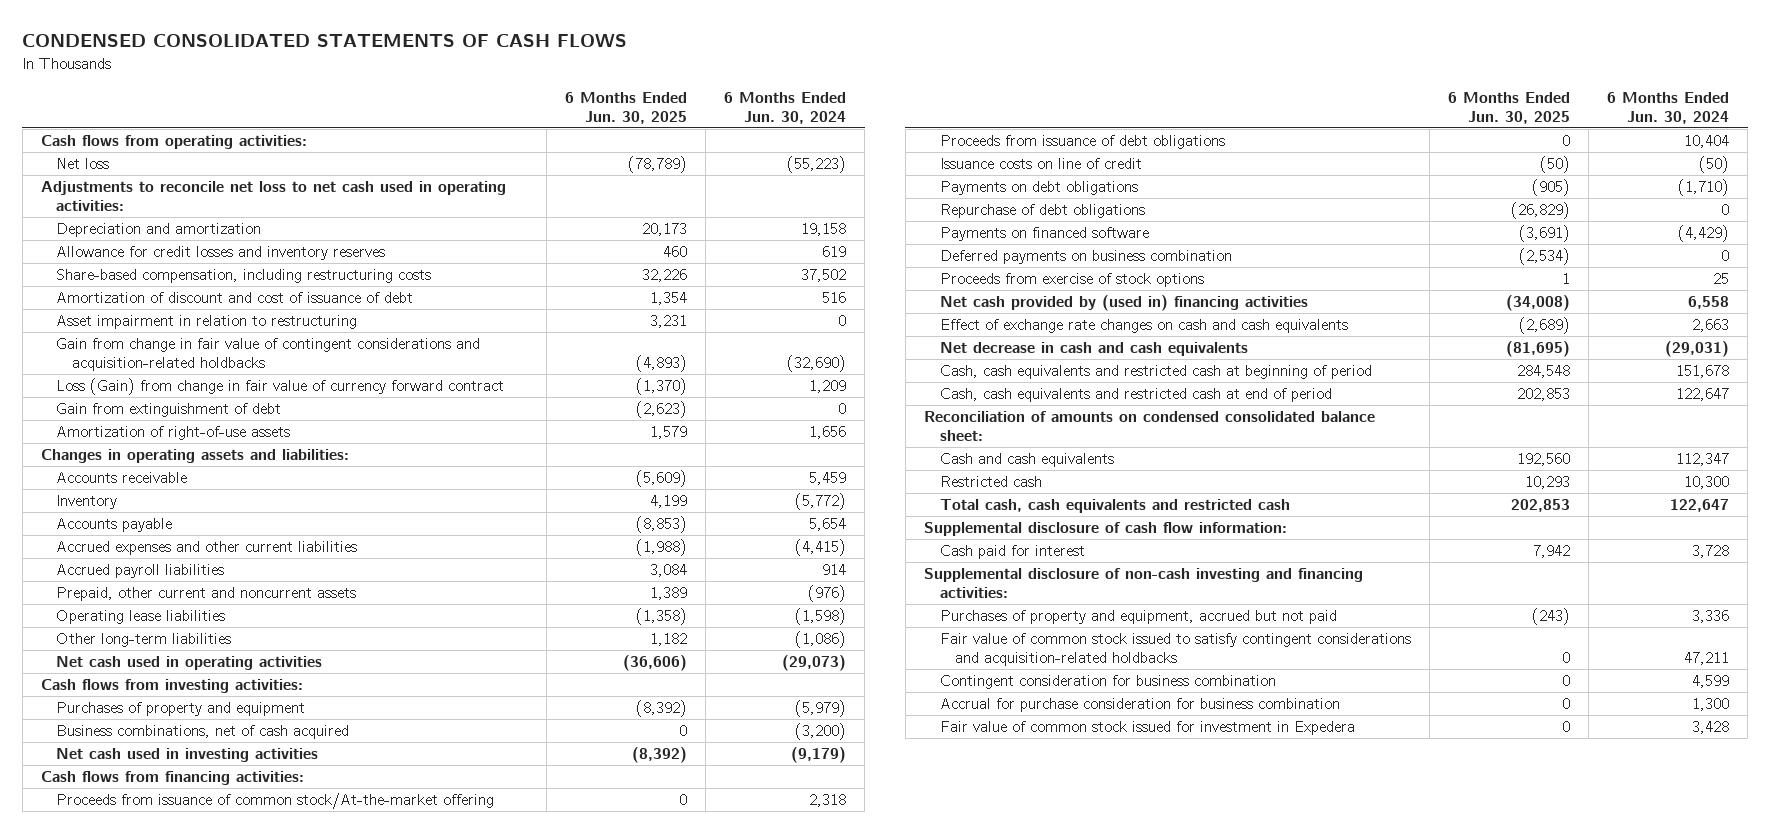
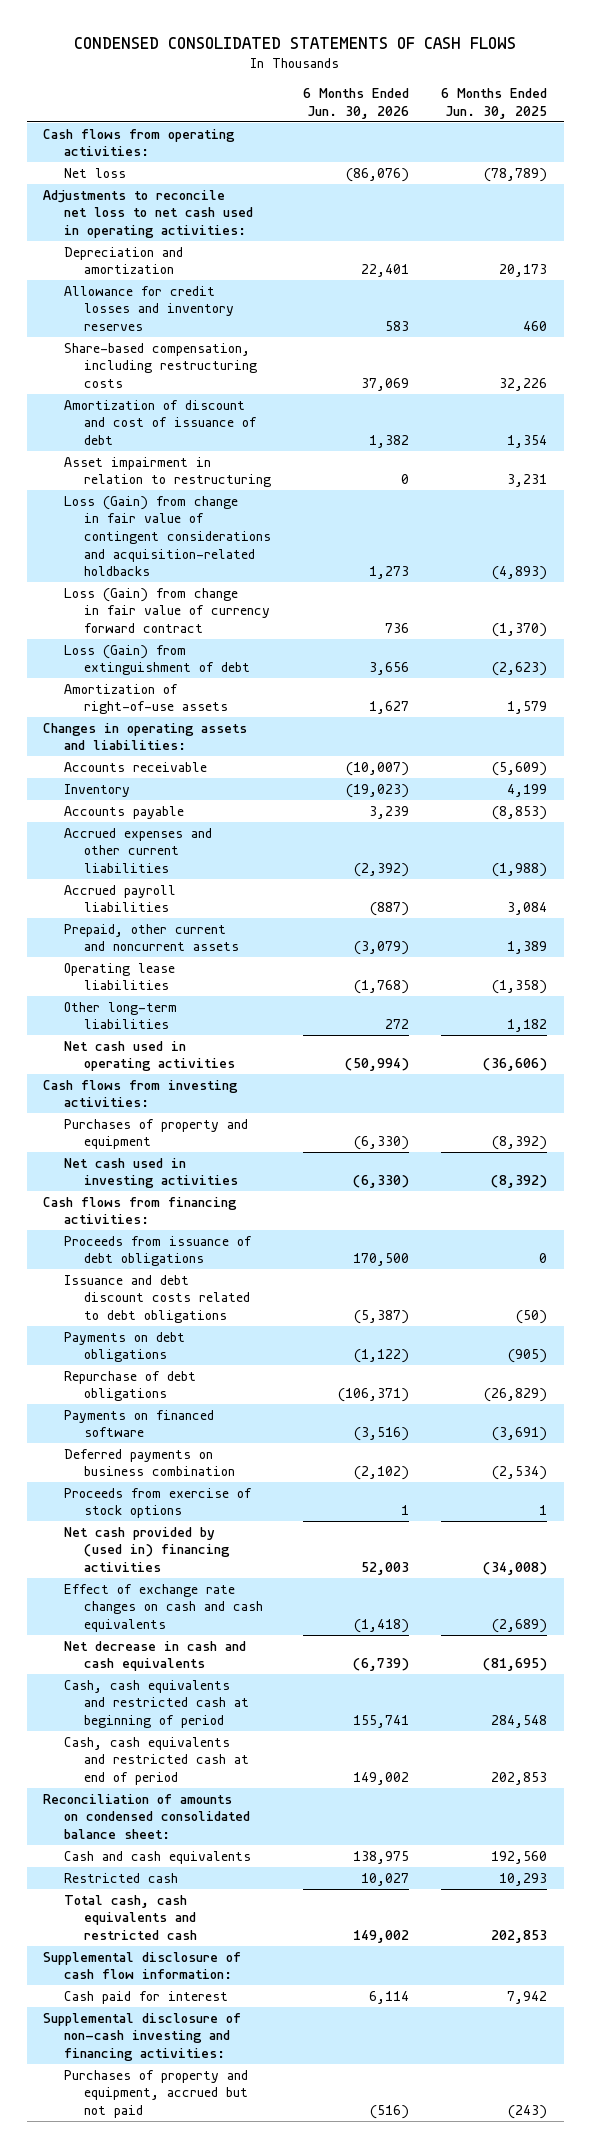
[724,91,847,124] 6 Months Ended Jun. 30, 2024 -> none
none -> [303,88,410,119] 6 Months Ended Jun. 30, 2026
[56,338,481,372] Gain from change in fair value of contingent considerations and acquisition-related holdbacks -> [63,495,272,577] Loss (Gain) from change in fair value of contingent considerations and acquisition-related holdbacks
[56,403,282,418] Gain from extinguishment of debt -> [63,644,251,676] Loss (Gain) from extinguishment of debt
[56,725,350,740] Business combinations, net of cash acquired -> none
[56,793,495,810] Proceeds from issuance of common stock/At-the-market offering -> none
[939,158,1142,170] Issuance costs on line of credit -> none
none -> [63,1274,251,1323] Issuance and debt discount costs related to debt obligations
[939,633,1411,667] Fair value of common stock issued to satisfy contingent considerations and acquisition-related holdbacks -> none
[939,675,1276,690] Contingent consideration for business combination -> none
[939,698,1340,713] Accrual for purchase consideration for business combination -> none
[939,721,1355,736] Fair value of common stock issued for investment in Expedera -> none

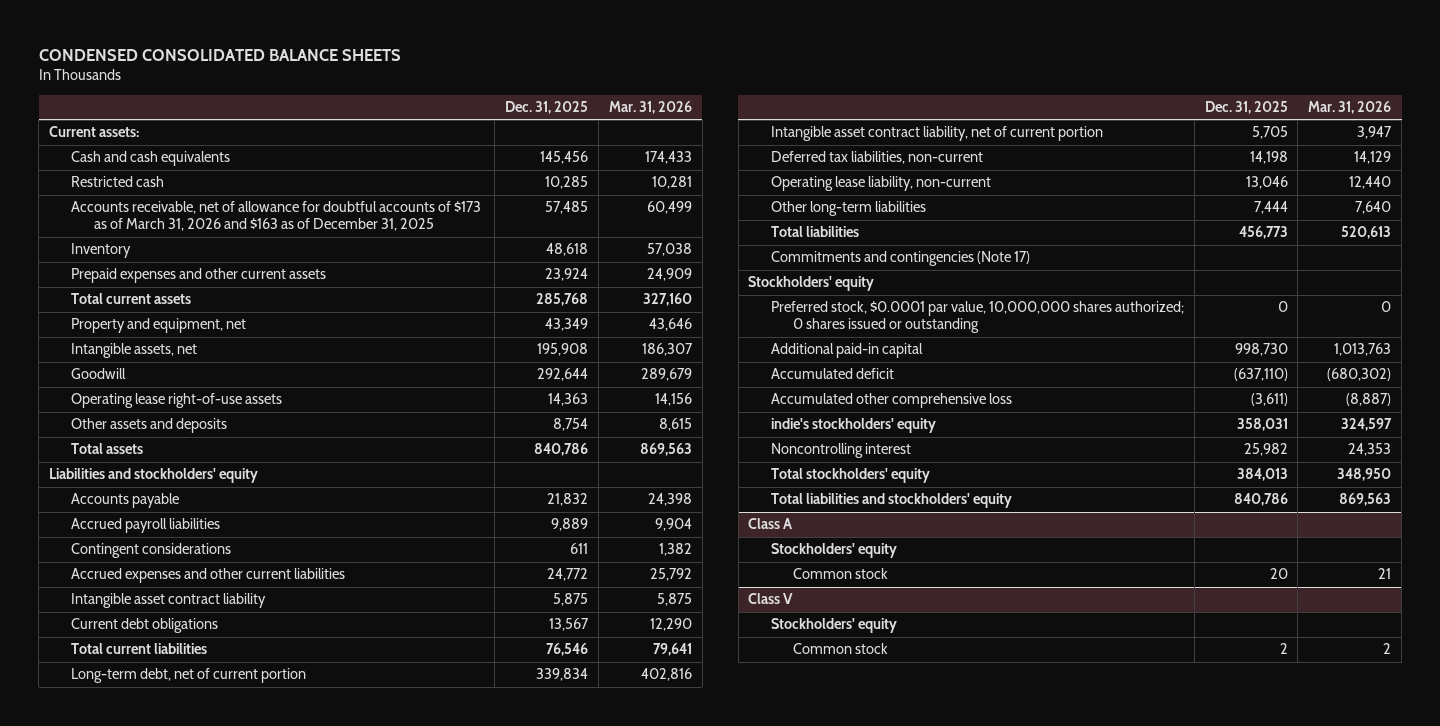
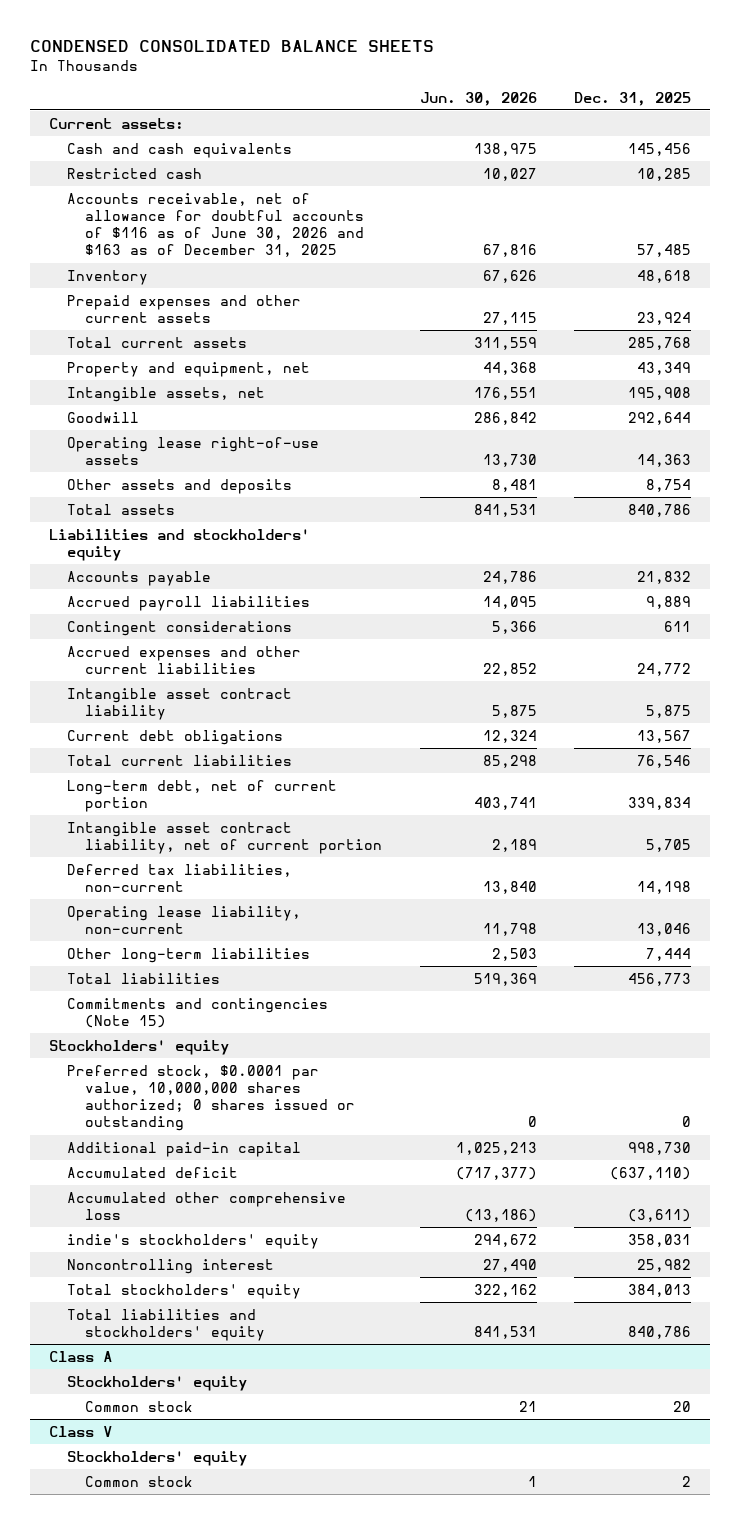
[608,100,692,114] Mar. 31, 2026 -> none
none -> [419,91,537,106] Jun. 30, 2026
[71,201,482,232] Accounts receivable, net of allowance for doubtful accounts of $173 as of March 31, 2026 and $163 as of December 31, 2025 -> [67,192,365,258] Accounts receivable, net of allowance for doubtful accounts of $116 as of June 30, 2026 and $163 as of December 31, 2025
[770,251,1030,267] Commitments and contingencies (Note 17) -> [67,997,329,1029] Commitments and contingencies (Note 15)

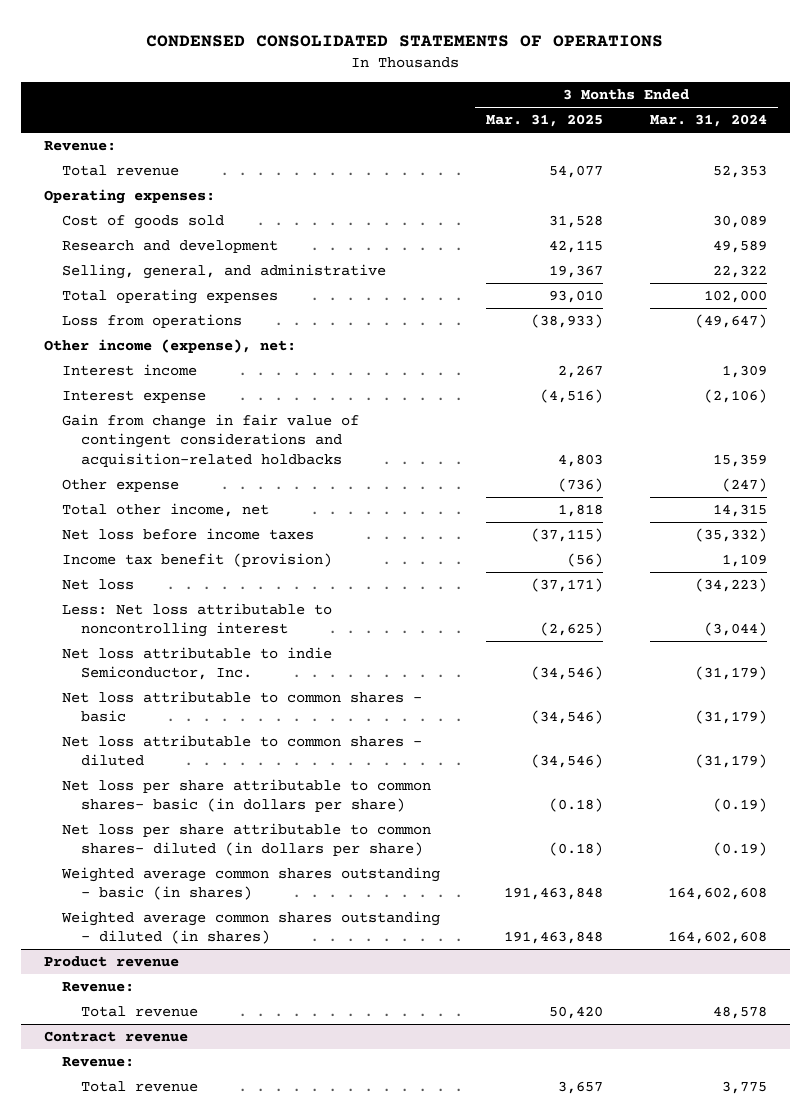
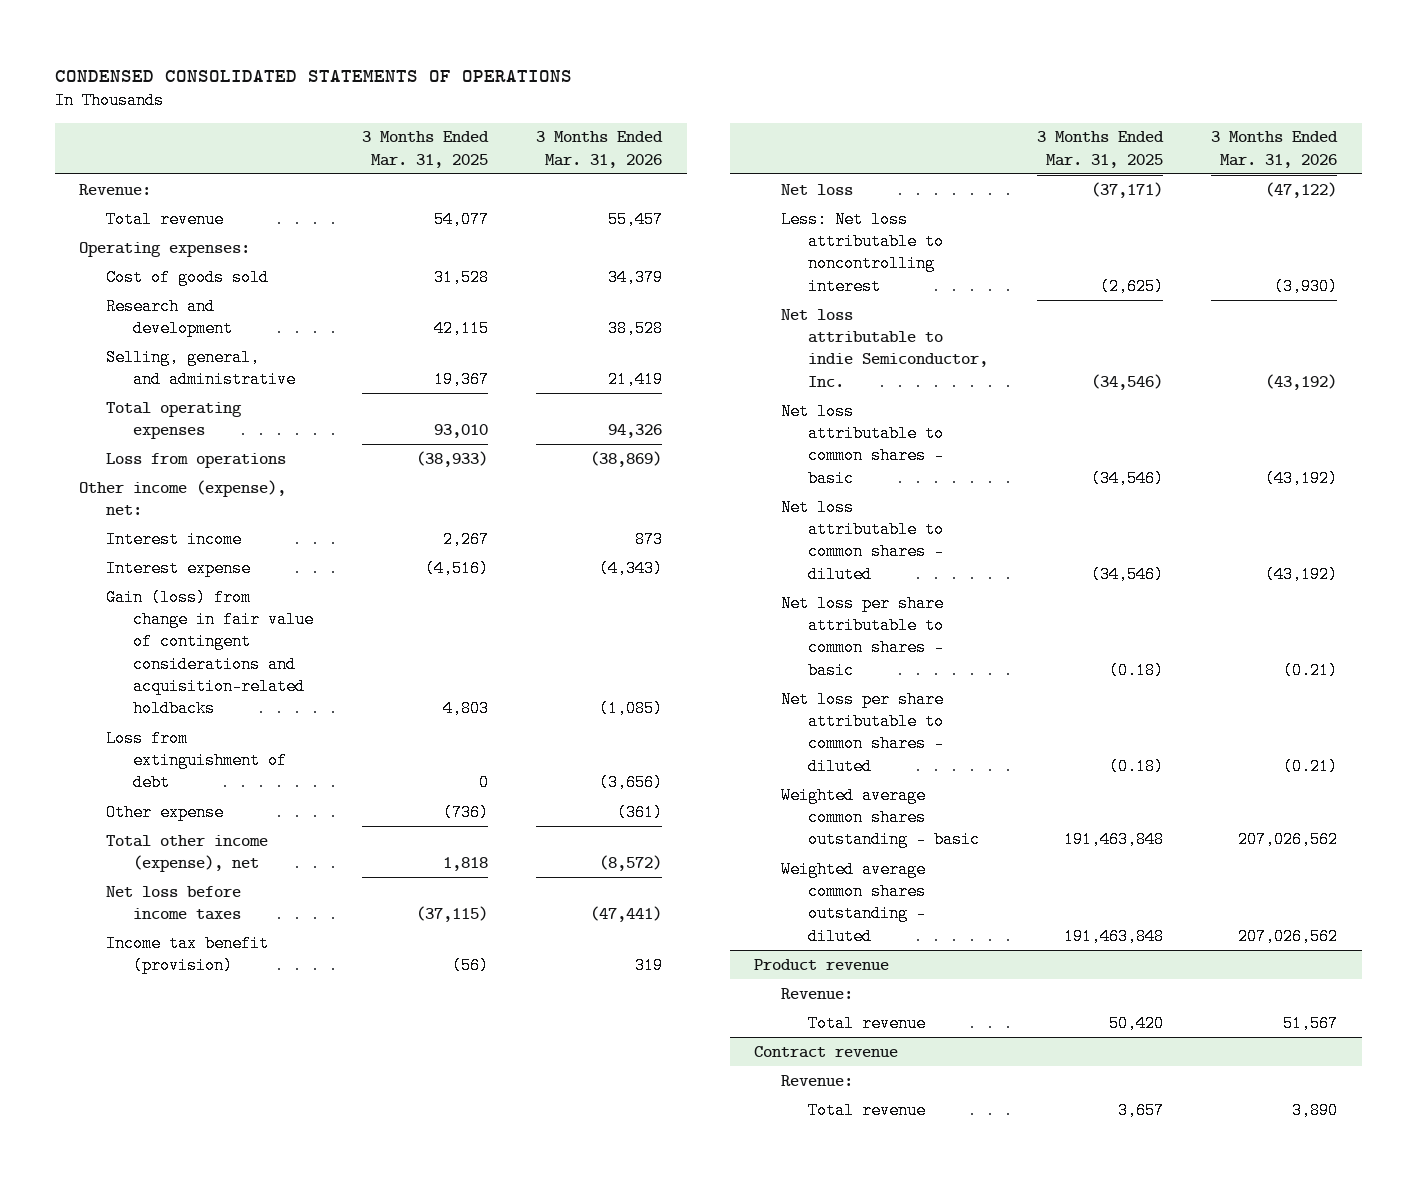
[649,114,767,128] Mar. 31, 2024 -> none
none -> [536,131,664,168] 3 Months Ended Mar. 31, 2026
[62,414,360,467] Gain from change in fair value of contingent considerations and acquisition-related holdbacks -> [106,588,314,718] Gain (loss) from change in fair value of contingent considerations and acquisition-related holdbacks
none -> [106,729,287,792] Loss from extinguishment of debt
[62,503,270,518] Total other income, net -> [106,834,269,873] Total other income (expense), net
[62,779,432,813] Net loss per share attributable to common shares- basic (in dollars per share) -> [781,594,945,679] Net loss per share attributable to common shares - basic
[62,823,432,857] Net loss per share attributable to common shares- diluted (in dollars per share) -> [781,690,945,775] Net loss per share attributable to common shares - diluted
[61,867,441,901] Weighted average common shares outstanding - basic (in shares) -> [781,786,981,849] Weighted average common shares outstanding - basic
[61,911,441,945] Weighted average common shares outstanding - diluted (in shares) -> [781,860,927,945] Weighted average common shares outstanding - diluted

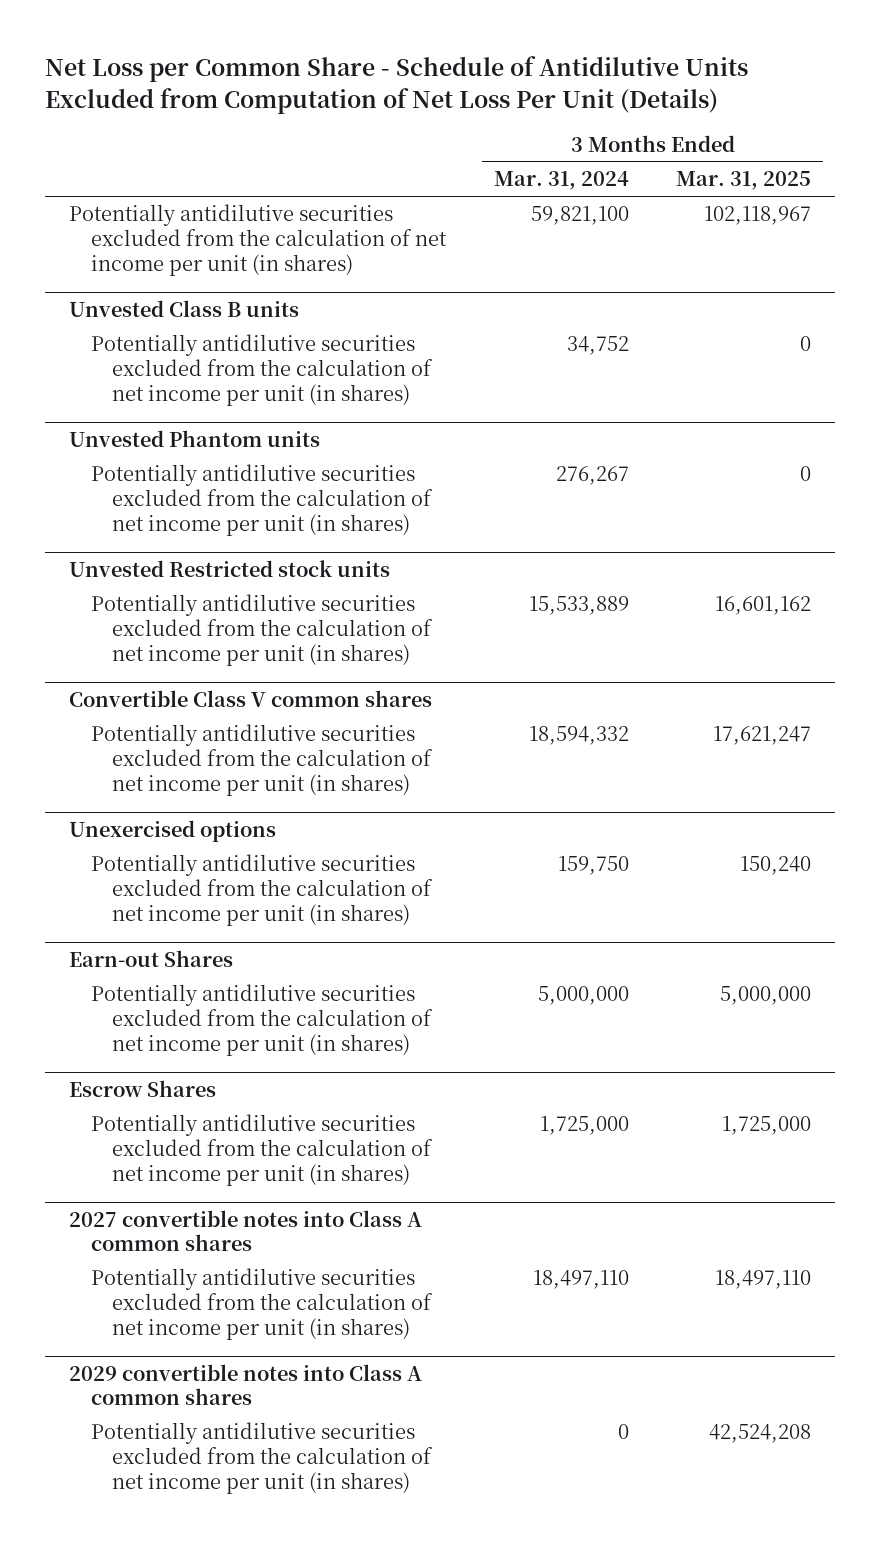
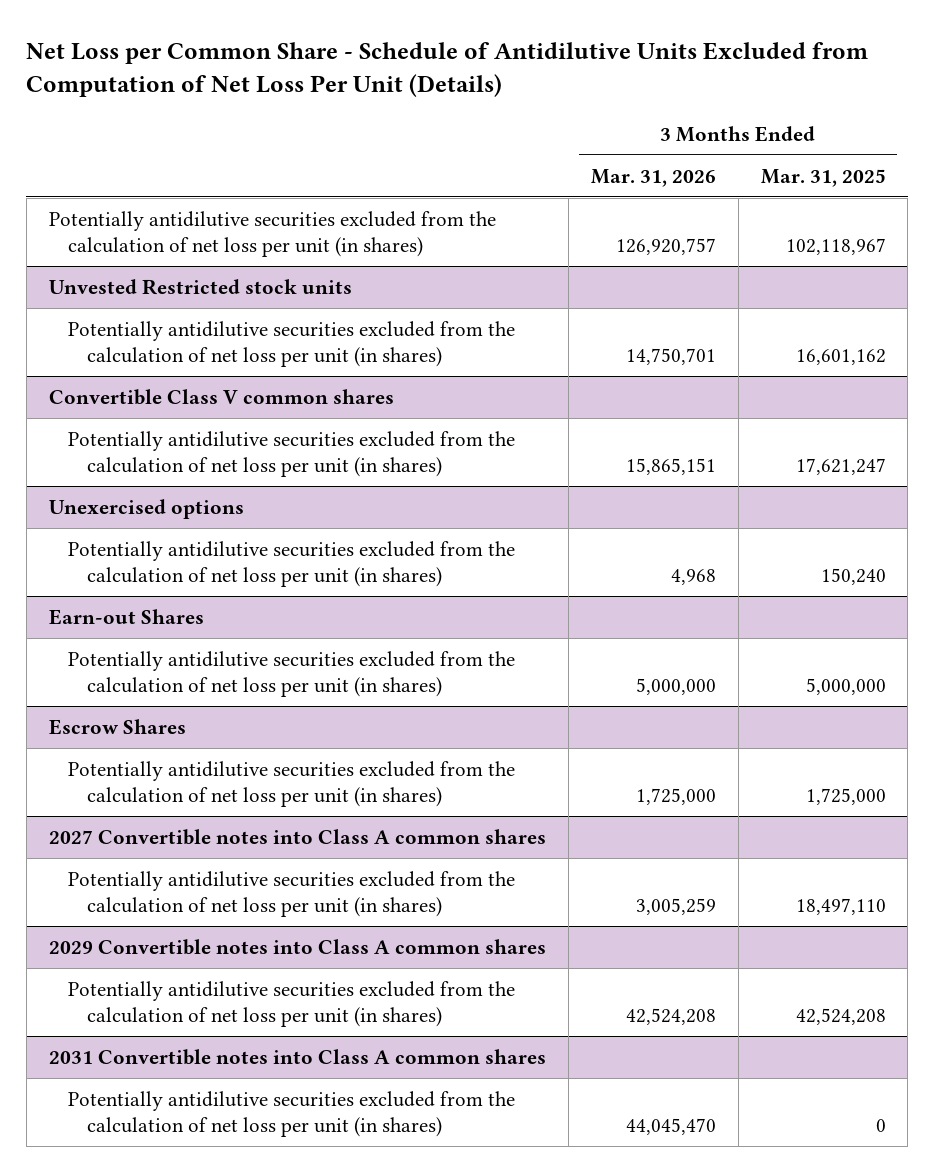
[493,171,629,191] Mar. 31, 2024 -> none
none -> [590,168,716,187] Mar. 31, 2026
[68,299,299,317] Unvested Class B units -> none
[90,334,434,406] Potentially antidilutive securities excluded from the calculation of net income per unit (in shares) -> none
[68,429,320,447] Unvested Phantom units -> none
[90,464,434,536] Potentially antidilutive securities excluded from the calculation of net income per unit (in shares) -> none
[68,204,447,276] Potentially antidilutive securities excluded from the calculation of net income per unit (in shares) -> [48,210,496,258] Potentially antidilutive securities excluded from the calculation of net loss per unit (in shares)
[90,594,434,666] Potentially antidilutive securities excluded from the calculation of net income per unit (in shares) -> [67,320,515,368] Potentially antidilutive securities excluded from the calculation of net loss per unit (in shares)
[90,724,434,796] Potentially antidilutive securities excluded from the calculation of net income per unit (in shares) -> [67,430,515,478] Potentially antidilutive securities excluded from the calculation of net loss per unit (in shares)
[90,854,434,926] Potentially antidilutive securities excluded from the calculation of net income per unit (in shares) -> [67,540,515,588] Potentially antidilutive securities excluded from the calculation of net loss per unit (in shares)
[90,984,434,1056] Potentially antidilutive securities excluded from the calculation of net income per unit (in shares) -> [67,650,515,698] Potentially antidilutive securities excluded from the calculation of net loss per unit (in shares)
[90,1114,434,1186] Potentially antidilutive securities excluded from the calculation of net income per unit (in shares) -> [67,760,515,808] Potentially antidilutive securities excluded from the calculation of net loss per unit (in shares)
[68,1209,422,1252] 2027 convertible notes into Class A common shares -> [48,828,546,845] 2027 Convertible notes into Class A common shares
[90,1268,434,1340] Potentially antidilutive securities excluded from the calculation of net income per unit (in shares) -> [67,870,515,918] Potentially antidilutive securities excluded from the calculation of net loss per unit (in shares)
[68,1363,422,1406] 2029 convertible notes into Class A common shares -> [48,938,546,955] 2029 Convertible notes into Class A common shares
[90,1422,434,1494] Potentially antidilutive securities excluded from the calculation of net income per unit (in shares) -> [67,980,515,1028] Potentially antidilutive securities excluded from the calculation of net loss per unit (in shares)
none -> [48,1048,546,1065] 2031 Convertible notes into Class A common shares
none -> [67,1090,515,1138] Potentially antidilutive securities excluded from the calculation of net loss per unit (in shares)

